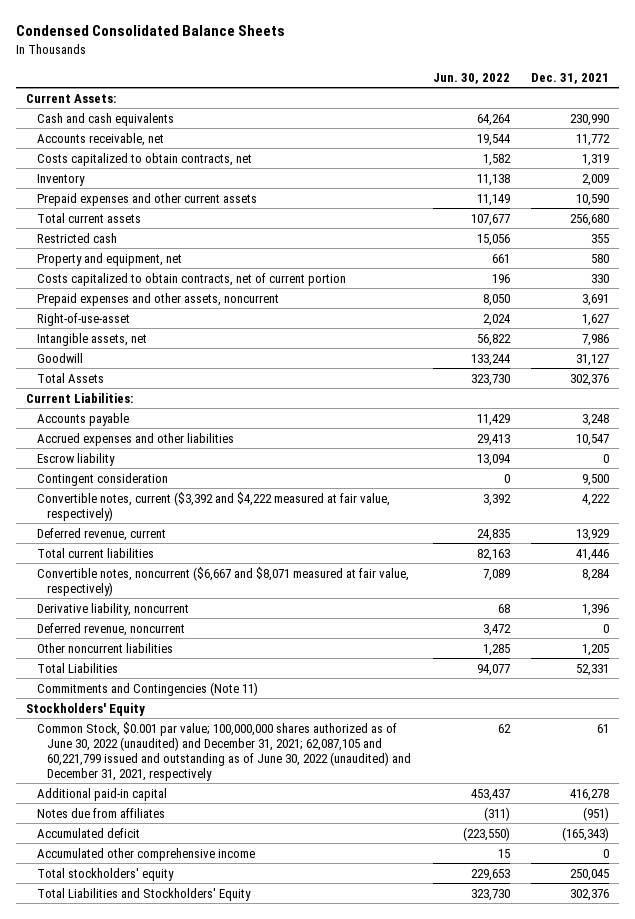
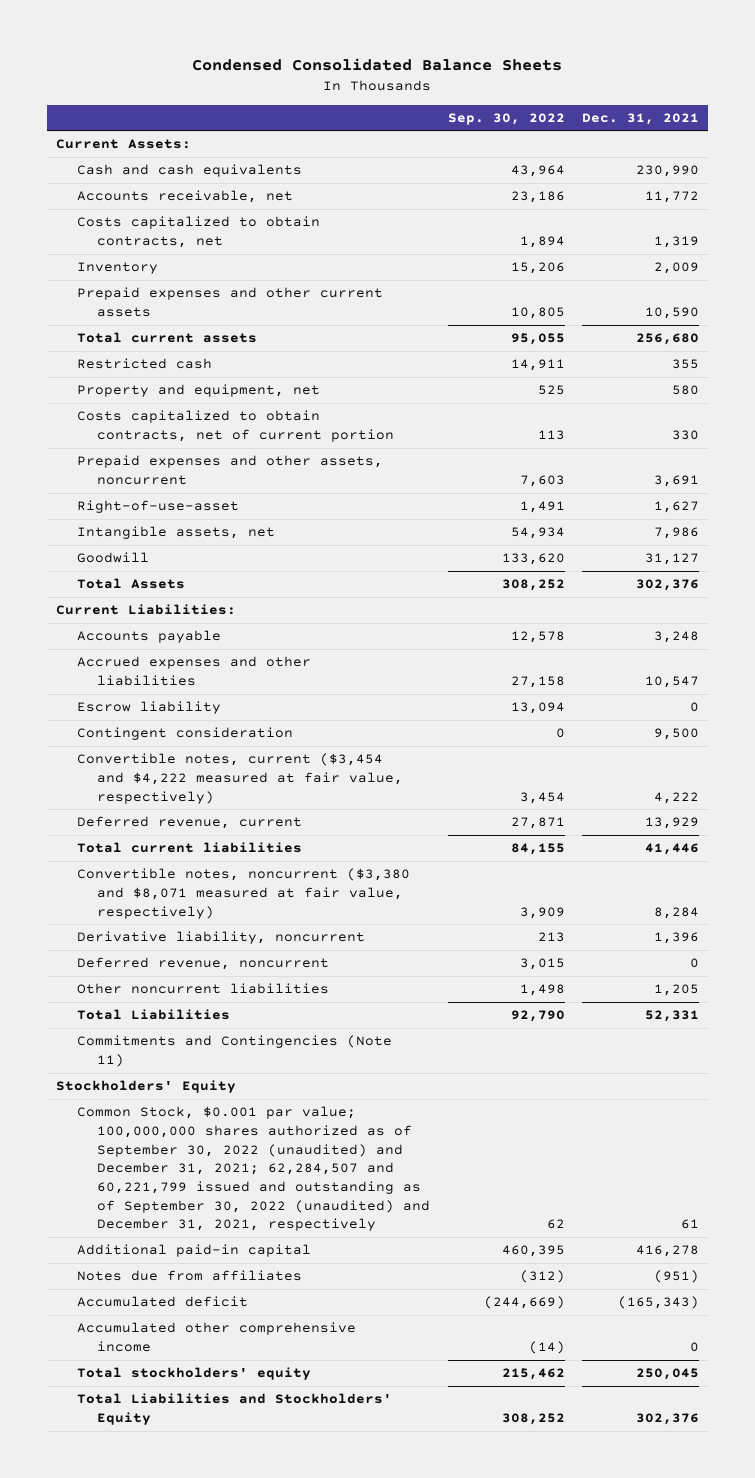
[432,72,510,84] Jun. 30, 2022 -> none
none -> [447,112,565,125] Sep. 30, 2022
[36,491,390,521] Convertible notes, current ($3,392 and $4,222 measured at fair value, respectively) -> [76,753,404,804] Convertible notes, current ($3,454 and $4,222 measured at fair value, respectively)
[36,566,409,596] Convertible notes, noncurrent ($6,667 and $8,071 measured at fair value, respectively) -> [76,868,410,919] Convertible notes, noncurrent ($3,380 and $8,071 measured at fair value, respectively)
[36,721,412,782] Common Stock, $0.001 par value; 100,000,000 shares authorized as of June 30, 2022 (unaudited) and December 31, 2021; 62,087,105 and 60,221,799 issued and outstanding as of June 30, 2022 (unaudited) and December 31, 2021, respectively -> [76,1106,431,1232] Common Stock, $0.001 par value; 100,000,000 shares authorized as of September 30, 2022 (unaudited) and December 31, 2021; 62,284,507 and 60,221,799 issued and outstanding as of September 30, 2022 (unaudited) and December 31, 2021, respectively

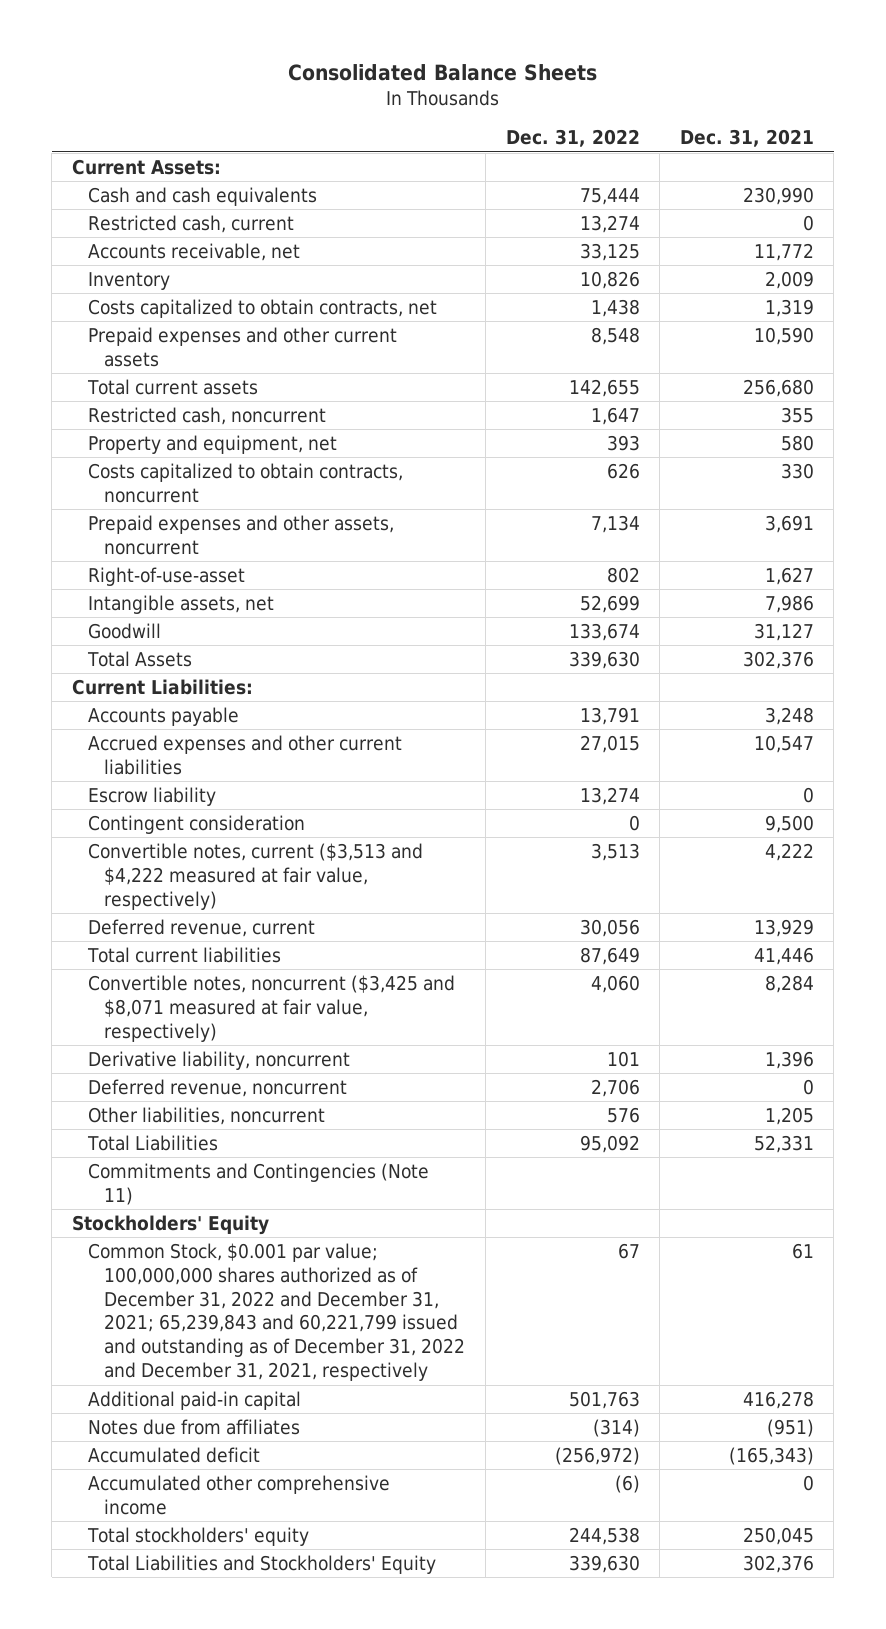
[192,58,563,72] Condensed Consolidated Balance Sheets -> [287,64,597,82] Consolidated Balance Sheets
[447,112,565,125] Sep. 30, 2022 -> none
none -> [505,129,640,148] Dec. 31, 2022
none -> [87,214,294,233] Restricted cash, current
[76,216,320,248] Costs capitalized to obtain contracts, net -> [87,298,437,318] Costs capitalized to obtain contracts, net
[76,358,212,370] Restricted cash -> [87,406,326,425] Restricted cash, noncurrent
[76,410,395,442] Costs capitalized to obtain contracts, net of current portion -> [87,462,403,503] Costs capitalized to obtain contracts, noncurrent
[76,656,311,686] Accrued expenses and other liabilities -> [87,734,402,775] Accrued expenses and other current liabilities
[76,753,404,804] Convertible notes, current ($3,454 and $4,222 measured at fair value, respectively) -> [87,842,423,910] Convertible notes, current ($3,513 and $4,222 measured at fair value, respectively)
[76,868,410,919] Convertible notes, noncurrent ($3,380 and $8,071 measured at fair value, respectively) -> [87,974,455,1042] Convertible notes, noncurrent ($3,425 and $8,071 measured at fair value, respectively)
[76,983,329,995] Other noncurrent liabilities -> [87,1106,325,1125] Other liabilities, noncurrent
[76,1106,431,1232] Common Stock, $0.001 par value; 100,000,000 shares authorized as of September 30, 2022 (unaudited) and December 31, 2021; 62,284,507 and 60,221,799 issued and outstanding as of September 30, 2022 (unaudited) and December 31, 2021, respectively -> [87,1242,466,1382] Common Stock, $0.001 par value; 100,000,000 shares authorized as of December 31, 2022 and December 31, 2021; 65,239,843 and 60,221,799 issued and outstanding as of December 31, 2022 and December 31, 2021, respectively

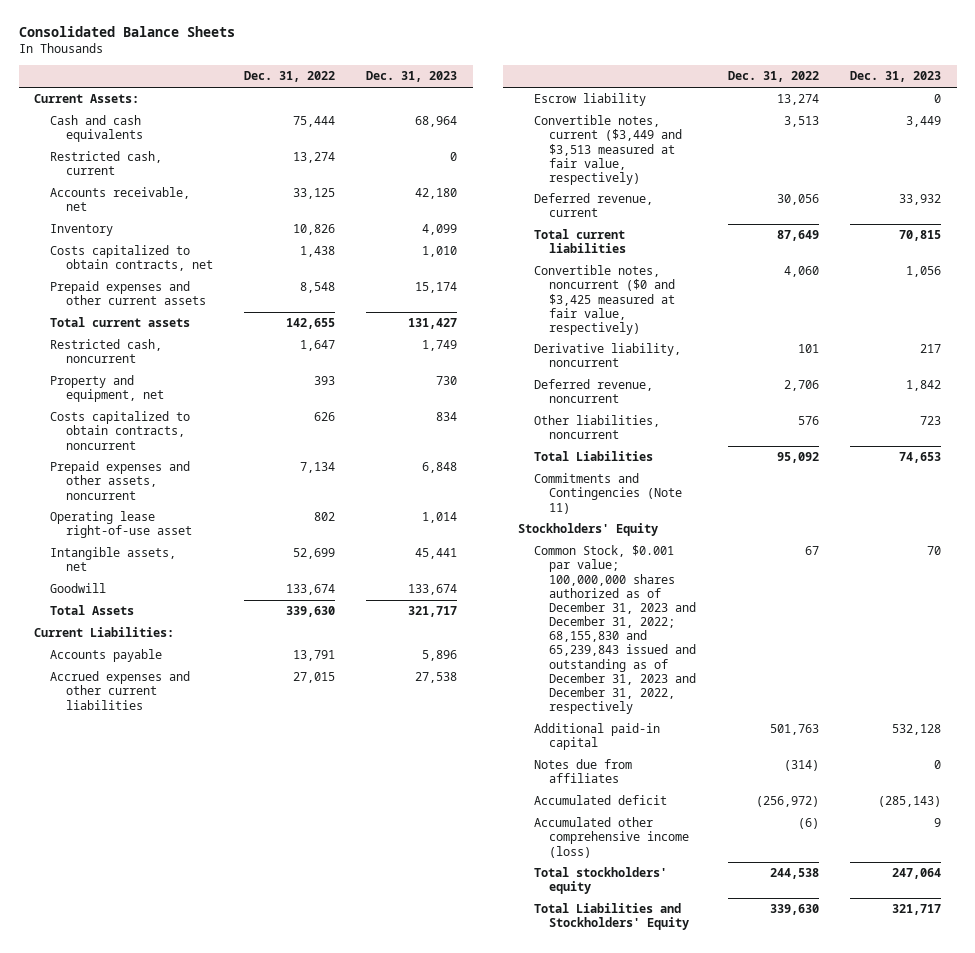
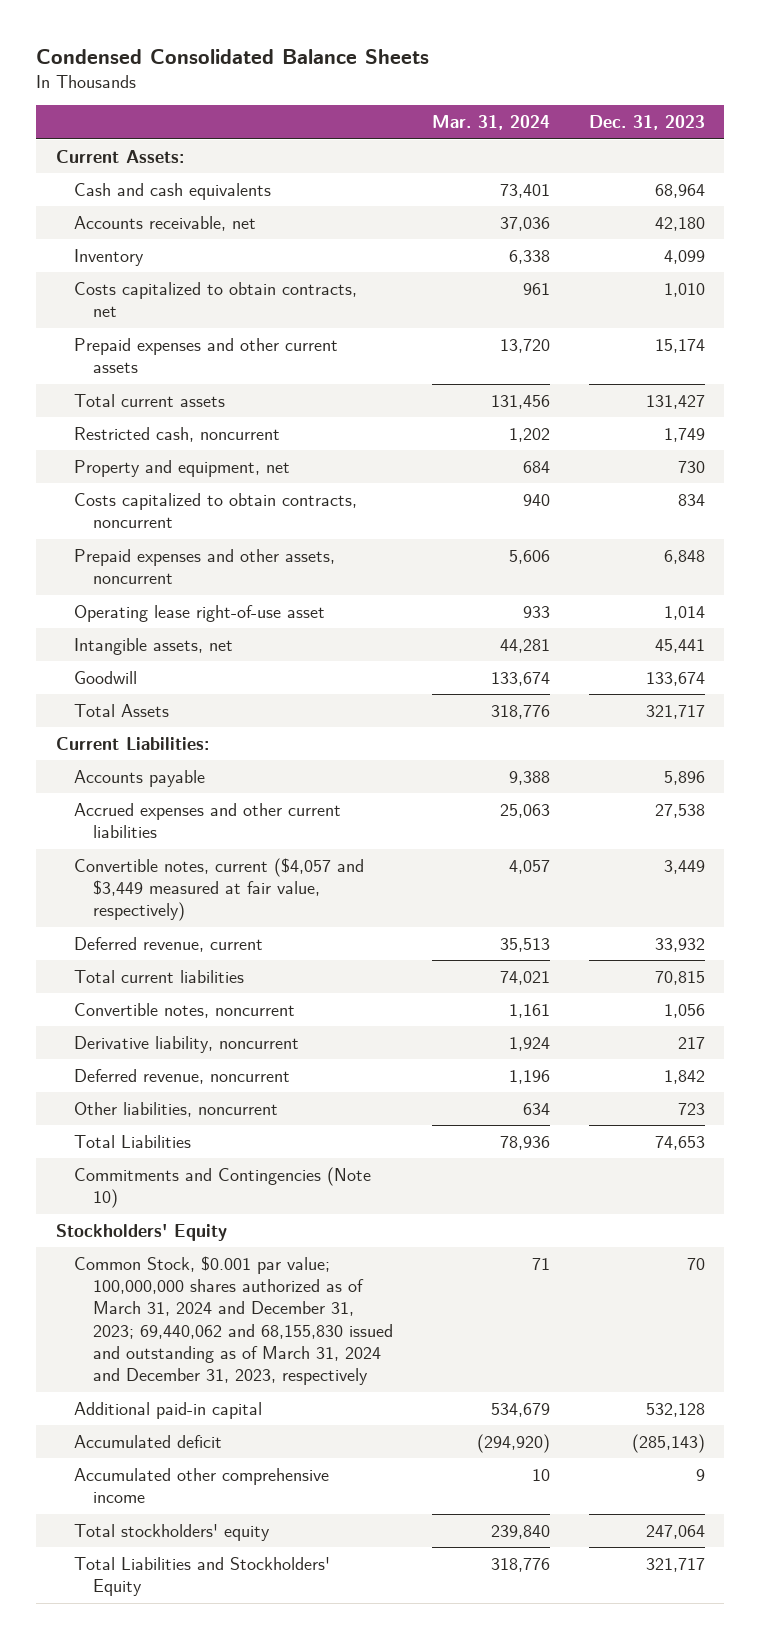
[18,26,235,38] Consolidated Balance Sheets -> [36,48,430,64] Condensed Consolidated Balance Sheets
[243,71,335,83] Dec. 31, 2022 -> none
none -> [431,115,550,131] Mar. 31, 2024
[49,151,162,176] Restricted cash, current -> none
[533,93,646,107] Escrow liability -> none
[533,115,683,185] Convertible notes, current ($3,449 and $3,513 measured at fair value, respectively) -> [74,857,365,922] Convertible notes, current ($4,057 and $3,449 measured at fair value, respectively)
[533,265,676,335] Convertible notes, noncurrent ($0 and $3,425 measured at fair value, respectively) -> [74,1002,296,1018] Convertible notes, noncurrent
[533,473,683,514] Commitments and Contingencies (Note 11) -> [74,1166,372,1209] Commitments and Contingencies (Note 10)
[533,545,697,715] Common Stock, $0.001 par value; 100,000,000 shares authorized as of December 31, 2023 and December 31, 2022; 68,155,830 and 65,239,843 issued and outstanding as of December 31, 2023 and December 31, 2022, respectively -> [74,1255,393,1386] Common Stock, $0.001 par value; 100,000,000 shares authorized as of March 31, 2024 and December 31, 2023; 69,440,062 and 68,155,830 issued and outstanding as of March 31, 2024 and December 31, 2023, respectively
[533,759,632,784] Notes due from affiliates -> none
[533,817,690,858] Accumulated other comprehensive income (loss) -> [74,1467,330,1504] Accumulated other comprehensive income

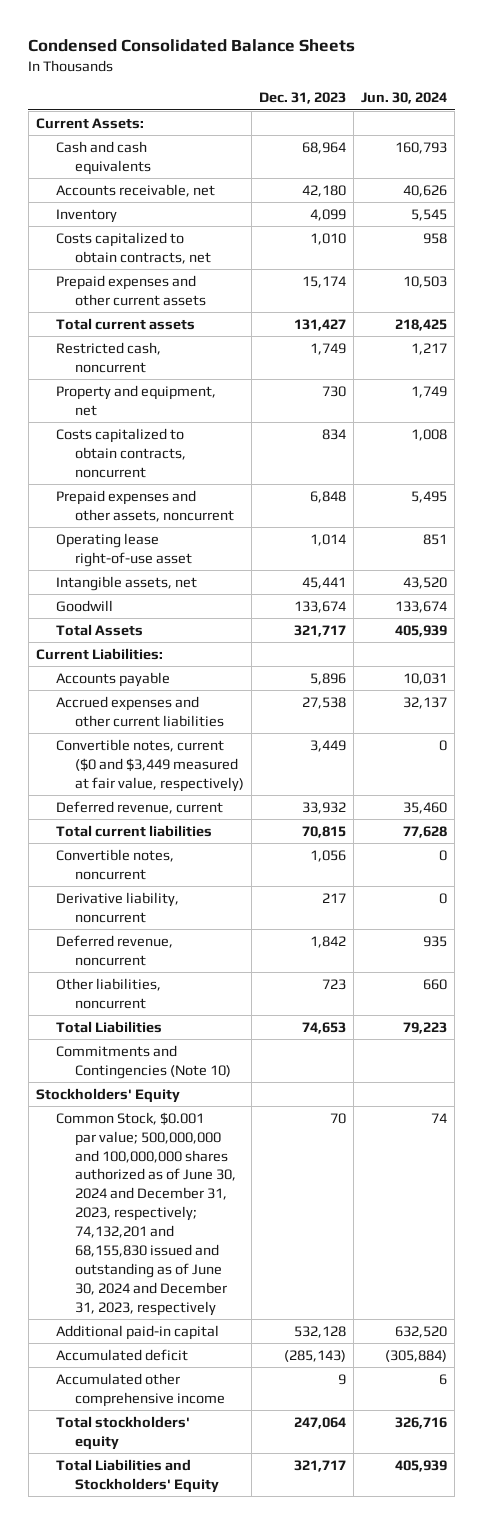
[431,115,550,131] Mar. 31, 2024 -> none
none -> [361,92,448,105] Jun. 30, 2024
[74,857,365,922] Convertible notes, current ($4,057 and $3,449 measured at fair value, respectively) -> [55,738,245,792] Convertible notes, current ($0 and $3,449 measured at fair value, respectively)
[74,1255,393,1386] Common Stock, $0.001 par value; 100,000,000 shares authorized as of March 31, 2024 and December 31, 2023; 69,440,062 and 68,155,830 issued and outstanding as of March 31, 2024 and December 31, 2023, respectively -> [55,1111,237,1316] Common Stock, $0.001 par value; 500,000,000 and 100,000,000 shares authorized as of June 30, 2024 and December 31, 2023, respectively; 74,132,201 and 68,155,830 issued and outstanding as of June 30, 2024 and December 31, 2023, respectively

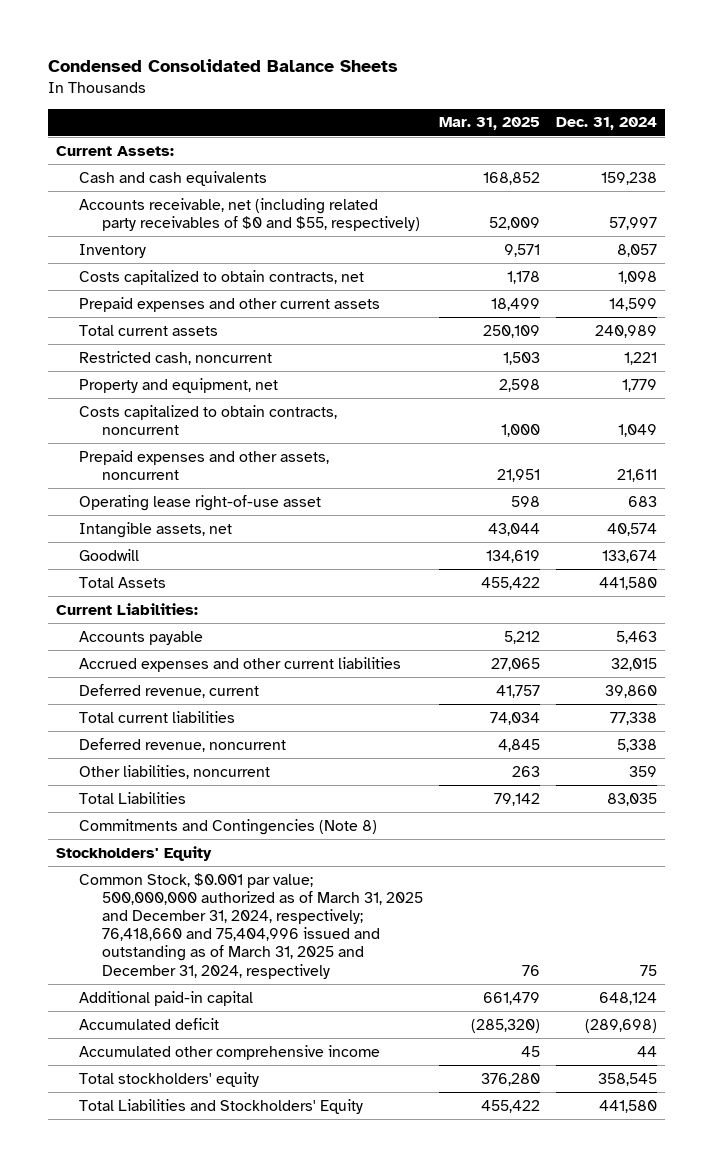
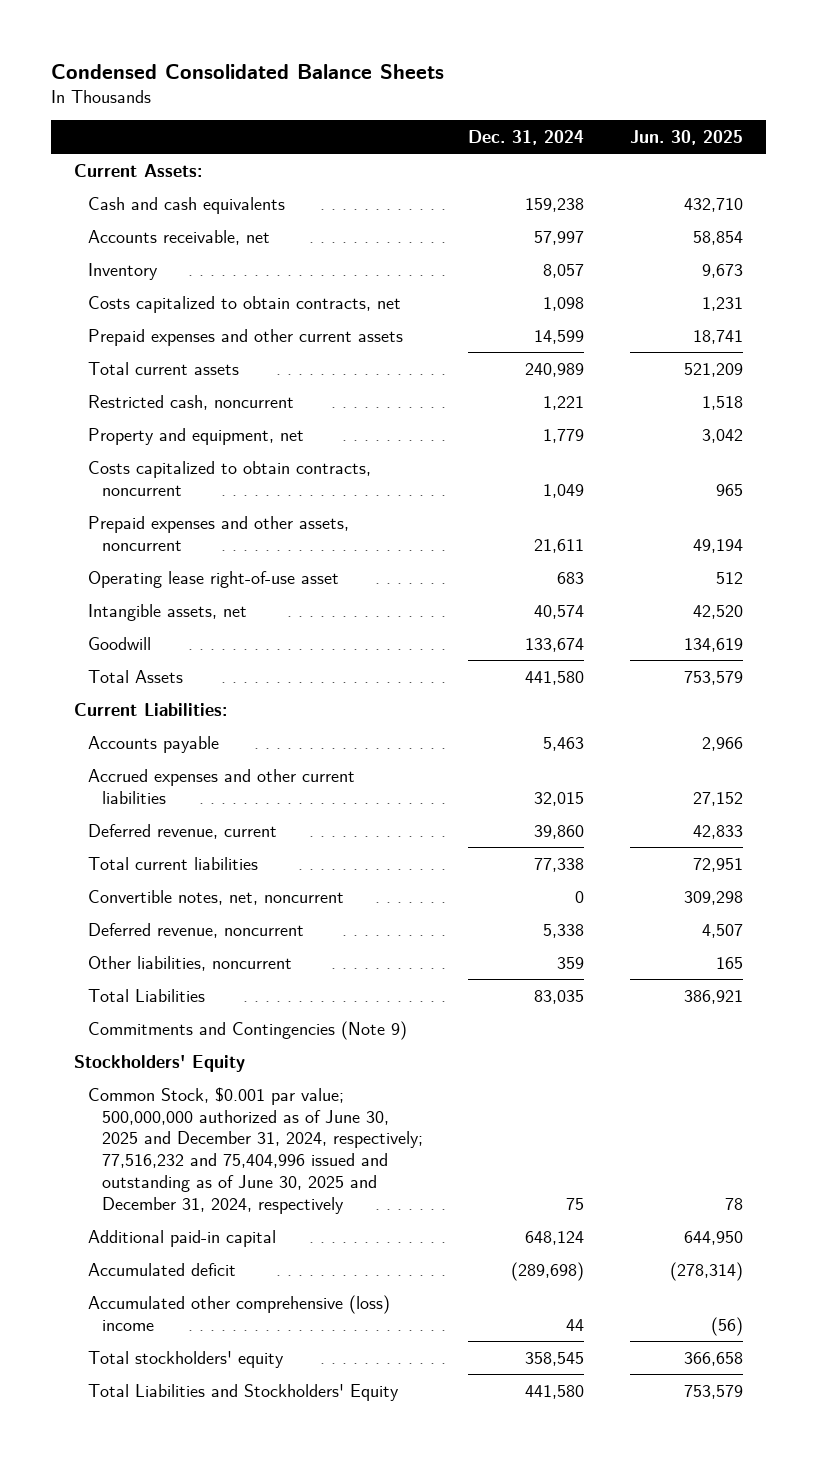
[439,117,541,131] Mar. 31, 2025 -> none
none -> [629,130,743,146] Jun. 30, 2025
[78,197,420,232] Accounts receivable, net (including related party receivables of $0 and $55, respectively) -> [87,229,270,245] Accounts receivable, net
none -> [87,889,344,905] Convertible notes, net, noncurrent
[78,818,377,835] Commitments and Contingencies (Note 8) -> [87,1020,407,1040] Commitments and Contingencies (Note 9)
[78,872,423,979] Common Stock, $0.001 par value; 500,000,000 authorized as of March 31, 2025 and December 31, 2024, respectively; 76,418,660 and 75,404,996 issued and outstanding as of March 31, 2025 and December 31, 2024, respectively -> [87,1086,423,1214] Common Stock, $0.001 par value; 500,000,000 authorized as of June 30, 2025 and December 31, 2024, respectively; 77,516,232 and 75,404,996 issued and outstanding as of June 30, 2025 and December 31, 2024, respectively
[78,1044,380,1060] Accumulated other comprehensive income -> [87,1294,390,1331] Accumulated other comprehensive (loss) income

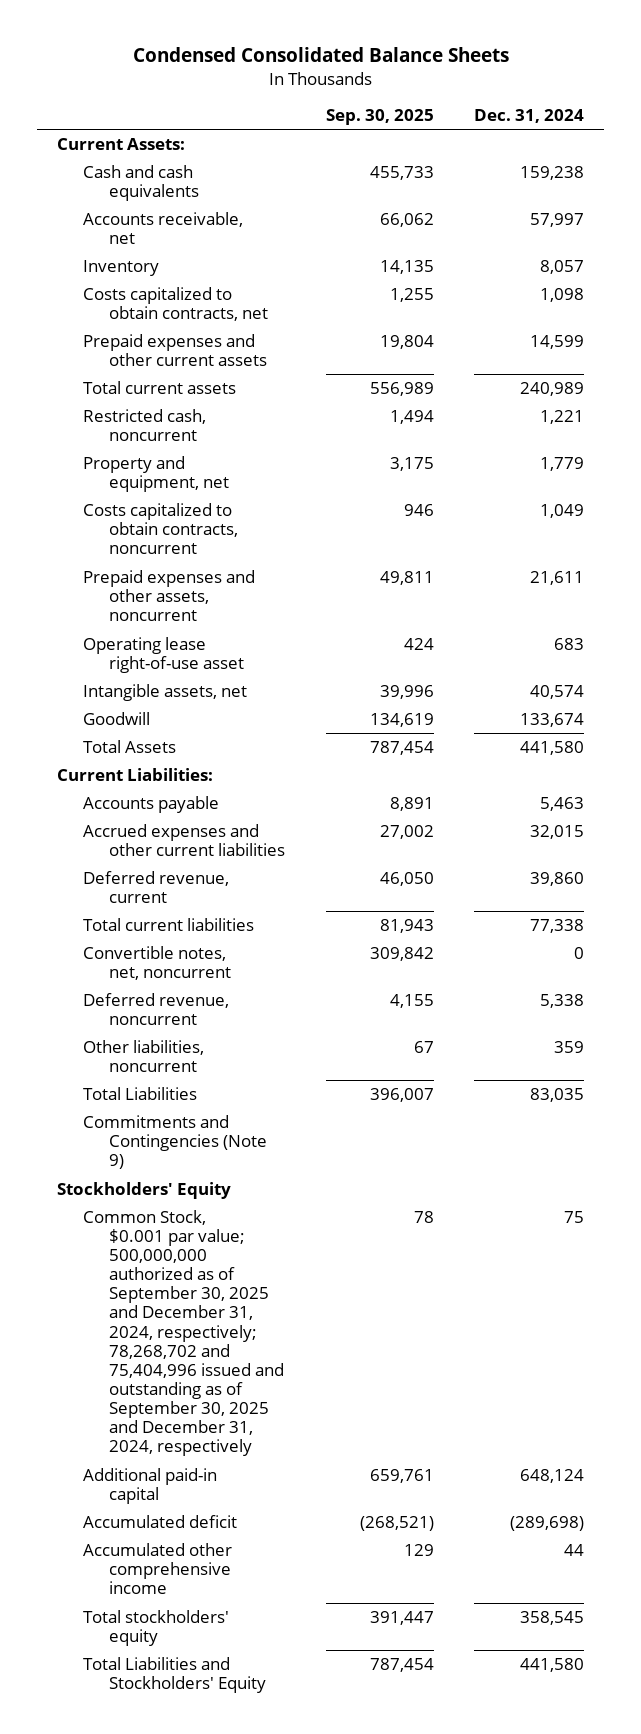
[629,130,743,146] Jun. 30, 2025 -> none
none -> [325,108,434,125] Sep. 30, 2025
[87,1086,423,1214] Common Stock, $0.001 par value; 500,000,000 authorized as of June 30, 2025 and December 31, 2024, respectively; 77,516,232 and 75,404,996 issued and outstanding as of June 30, 2025 and December 31, 2024, respectively -> [83,1209,285,1457] Common Stock, $0.001 par value; 500,000,000 authorized as of September 30, 2025 and December 31, 2024, respectively; 78,268,702 and 75,404,996 issued and outstanding as of September 30, 2025 and December 31, 2024, respectively
[87,1294,390,1331] Accumulated other comprehensive (loss) income -> [83,1542,233,1595] Accumulated other comprehensive income

